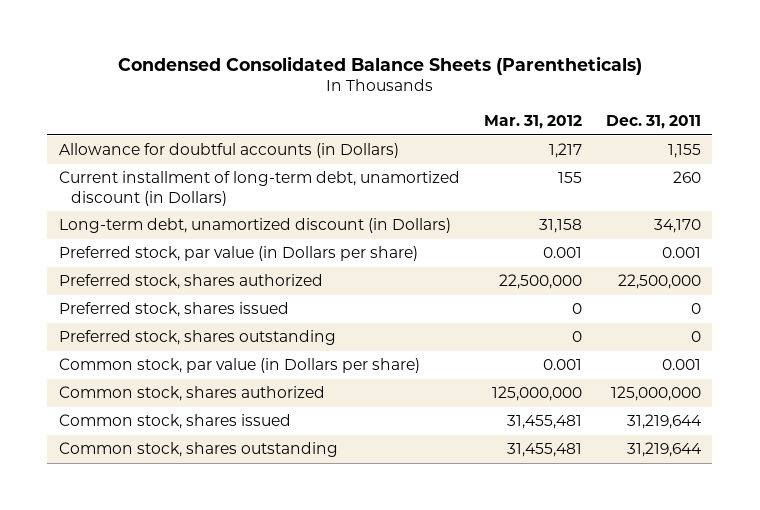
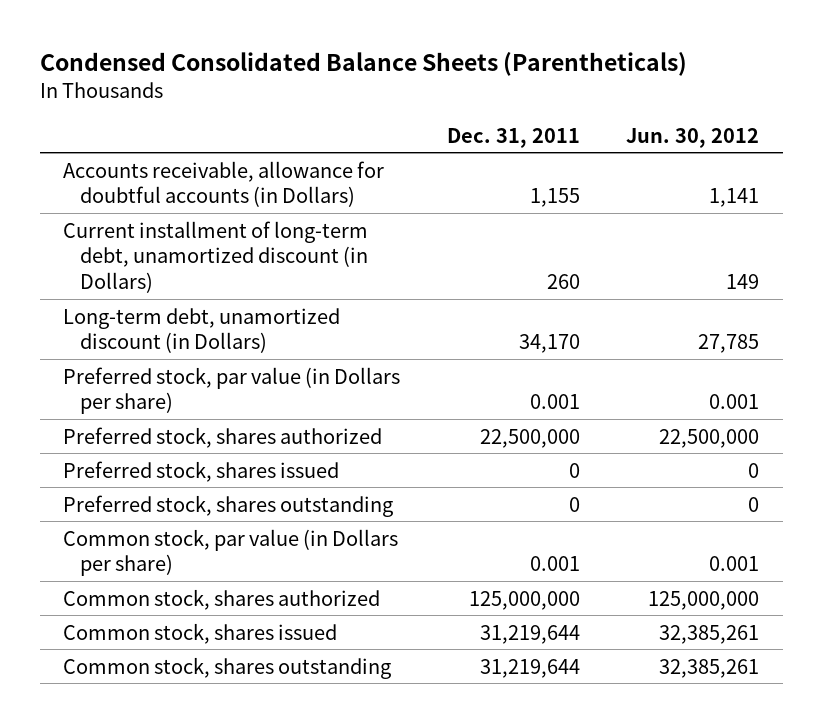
[483,115,582,130] Mar. 31, 2012 -> none
none -> [626,127,760,148] Jun. 30, 2012
[58,143,399,159] Allowance for doubtful accounts (in Dollars) -> [62,160,384,208] Accounts receivable, allowance for doubtful accounts (in Dollars)

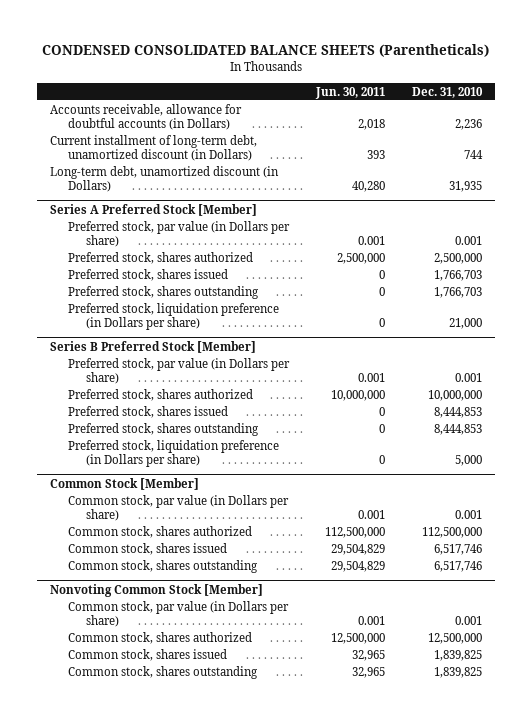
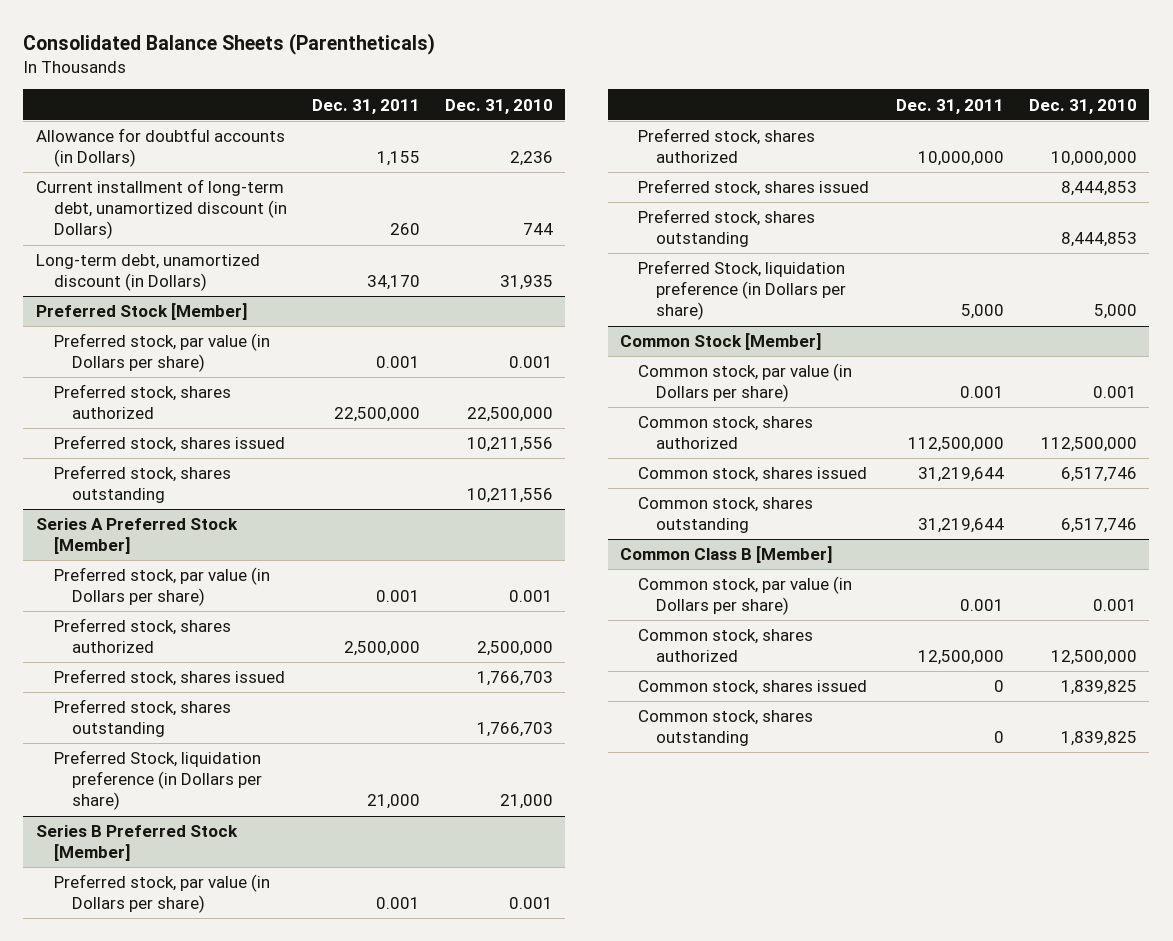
[41,44,489,58] CONDENSED CONSOLIDATED BALANCE SHEETS (Parentheticals) -> [23,32,436,55] Consolidated Balance Sheets (Parentheticals)
[314,86,385,99] Jun. 30, 2011 -> none
none -> [311,98,420,114] Dec. 31, 2011
[50,103,243,130] Accounts receivable, allowance for doubtful accounts (in Dollars) -> [35,128,285,168] Allowance for doubtful accounts (in Dollars)
none -> [35,303,247,321] Preferred Stock [Member]
none -> [54,333,271,373] Preferred stock, par value (in Dollars per share)
none -> [54,384,232,420] Preferred stock, shares authorized
none -> [54,435,286,453] Preferred stock, shares issued
none -> [54,465,232,504] Preferred stock, shares outstanding
[68,302,280,330] Preferred stock, liquidation preference (in Dollars per share) -> [54,750,263,811] Preferred Stock, liquidation preference (in Dollars per share)
[68,439,280,467] Preferred stock, liquidation preference (in Dollars per share) -> [638,260,847,321] Preferred Stock, liquidation preference (in Dollars per share)
[50,583,264,597] Nonvoting Common Stock [Member] -> none
none -> [620,546,833,564] Common Class B [Member]

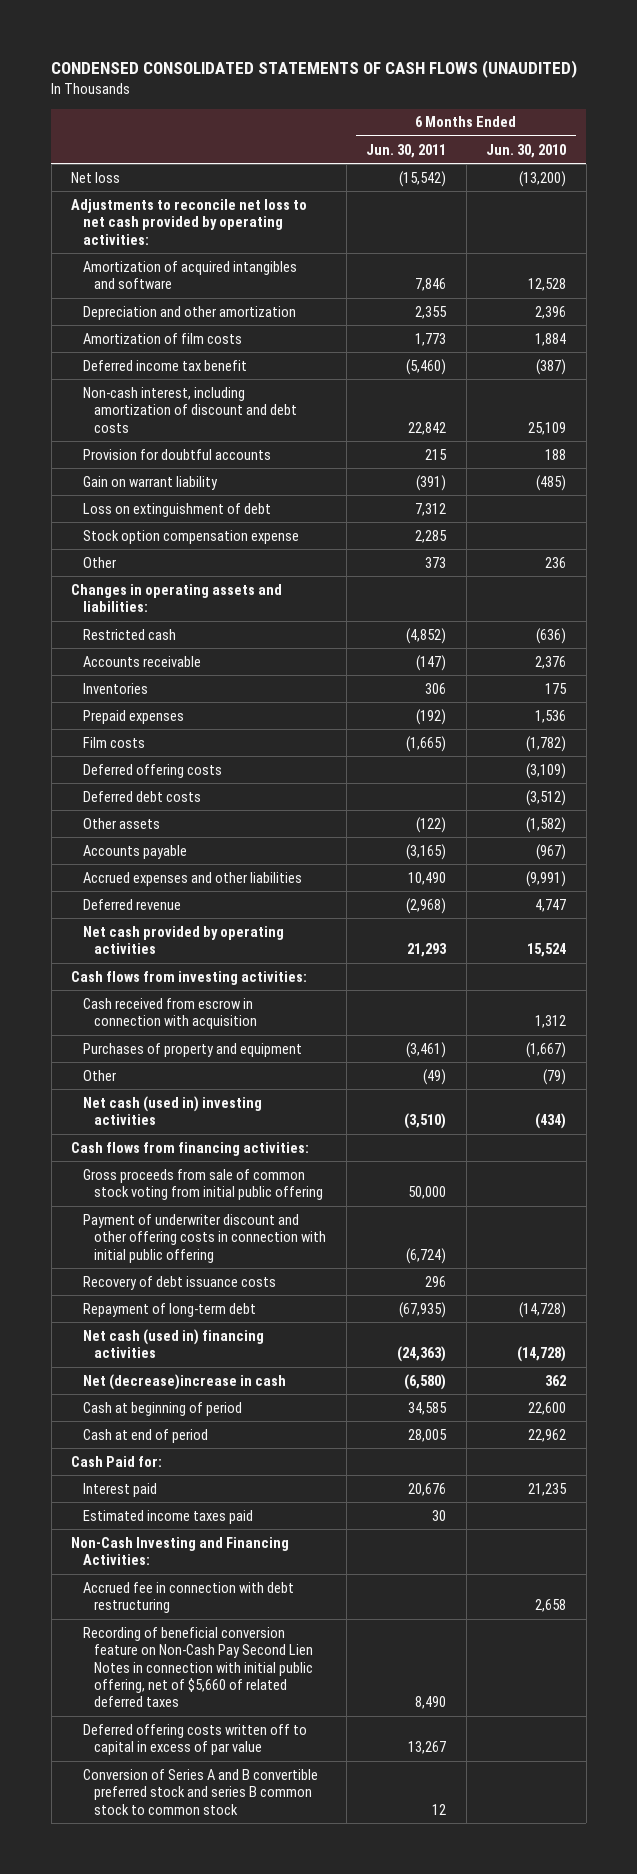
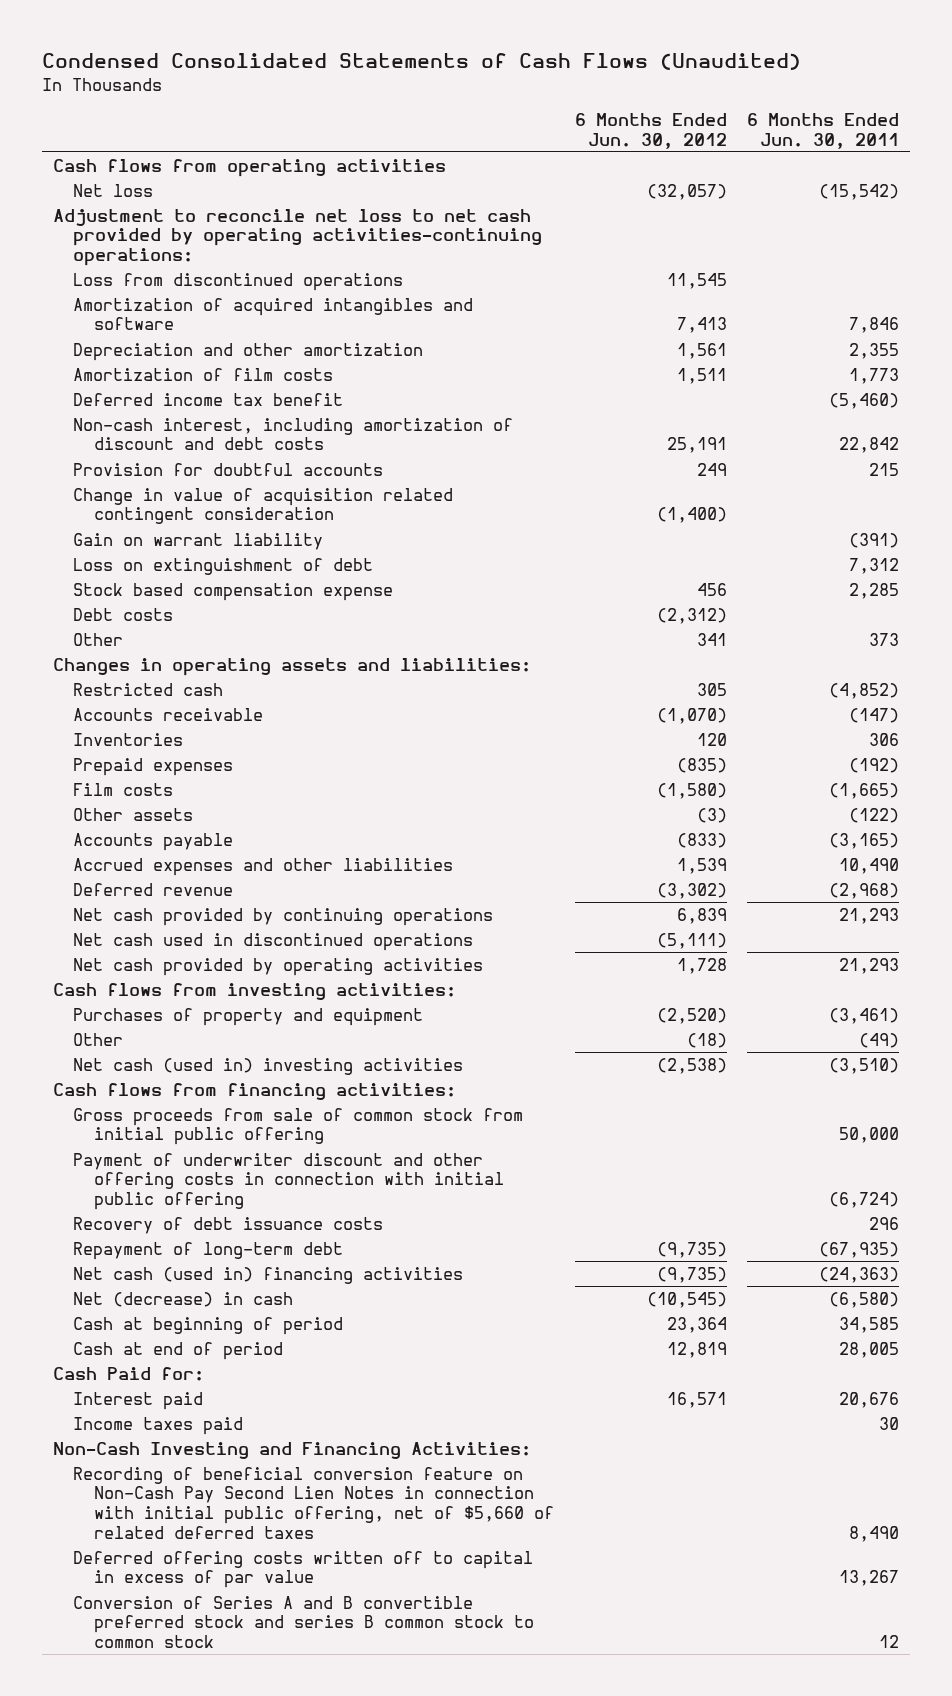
[51,59,578,78] CONDENSED CONSOLIDATED STATEMENTS OF CASH FLOWS (UNAUDITED) -> [42,53,802,71] Condensed Consolidated Statements of Cash Flows (Unaudited)
[486,143,567,158] Jun. 30, 2010 -> none
none -> [574,112,727,149] 6 Months Ended Jun. 30, 2012
none -> [52,158,446,177] Cash flows from operating activities
[71,198,308,245] Adjustments to reconcile net loss to net cash provided by operating activities: -> [52,208,543,267] Adjustment to reconcile net loss to net cash provided by operating activities-continuing operations:
none -> [73,272,404,291] Loss from discontinued operations
none -> [73,487,454,525] Change in value of acquisition related contingent consideration
[82,529,299,544] Stock option compensation expense -> [73,582,394,601] Stock based compensation expense
none -> [73,607,174,621] Debt costs
[82,763,222,778] Deferred offering costs -> none
[82,790,201,802] Deferred debt costs -> none
none -> [73,907,494,926] Net cash provided by continuing operations
none -> [73,932,474,951] Net cash used in discontinued operations
[82,997,258,1030] Cash received from escrow in connection with acquisition -> none
[82,1168,324,1201] Gross proceeds from sale of common stock voting from initial public offering -> [73,1107,524,1146] Gross proceeds from sale of common stock from initial public offering
[82,1373,286,1390] Net (decrease)increase in cash -> [73,1291,294,1307] Net (decrease) in cash
[82,1509,253,1524] Estimated income taxes paid -> [73,1416,244,1435] Income taxes paid
[82,1581,294,1614] Accrued fee in connection with debt restructuring -> none

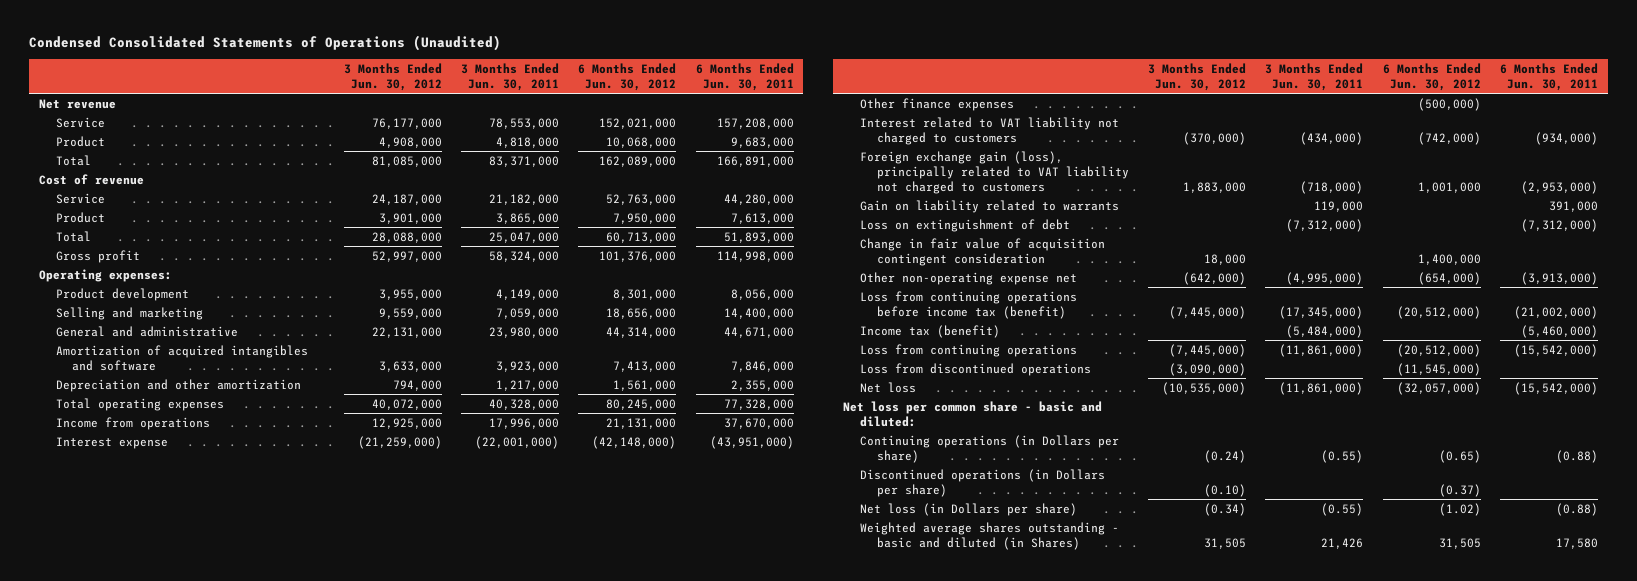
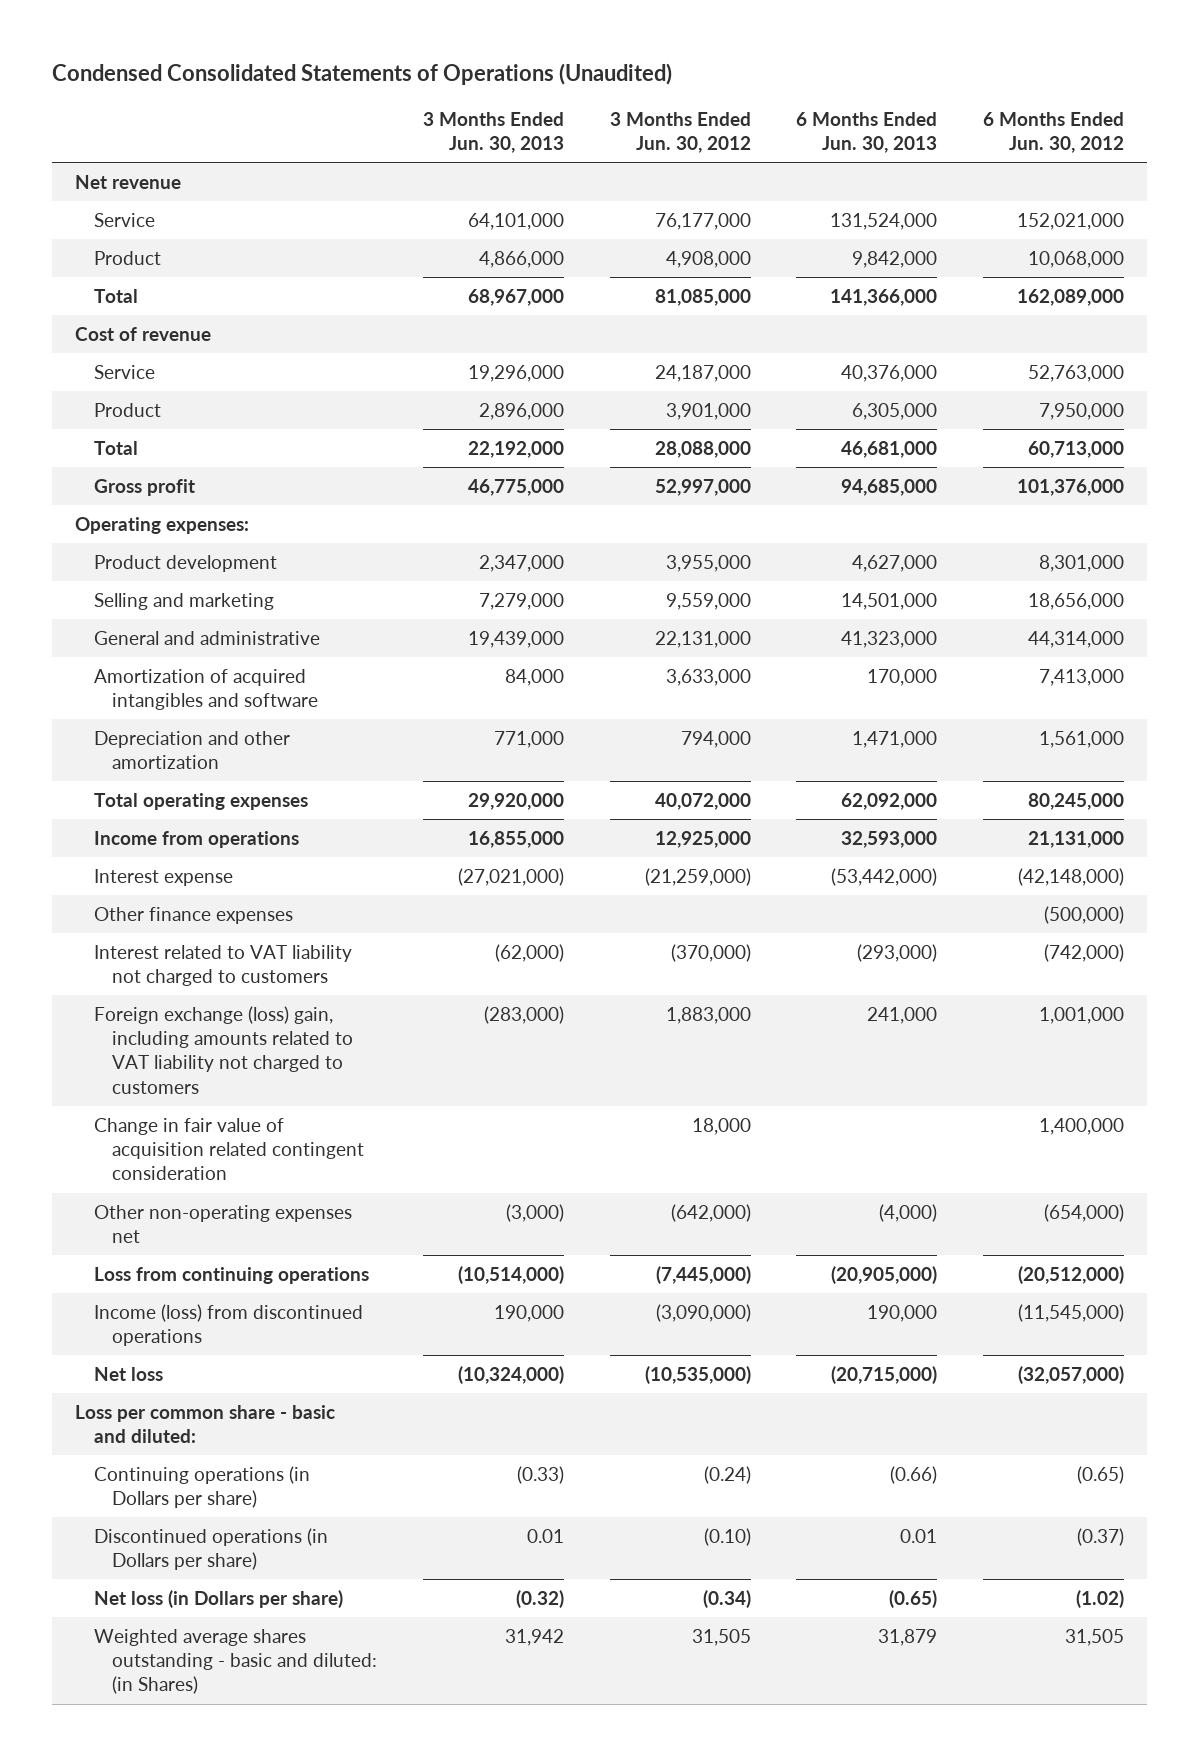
[461,62,560,92] 3 Months Ended Jun. 30, 2011 -> none
[695,62,794,92] 6 Months Ended Jun. 30, 2011 -> none
none -> [422,111,564,154] 3 Months Ended Jun. 30, 2013
none -> [796,111,938,154] 6 Months Ended Jun. 30, 2013
[859,199,1119,213] Gain on liability related to warrants -> none
[859,218,1070,232] Loss on extinguishment of debt -> none
[859,290,1077,319] Loss from continuing operations before income tax (benefit) -> none
[859,324,1000,338] Income tax (benefit) -> none
[859,150,1129,195] Foreign exchange gain (loss), principally related to VAT liability not charged to customers -> [93,1005,354,1094] Foreign exchange (loss) gain, including amounts related to VAT liability not charged to customers
[859,237,1105,266] Change in fair value of acquisition contingent consideration -> [93,1117,365,1181] Change in fair value of acquisition related contingent consideration
[859,271,1077,285] Other non-operating expense net -> [93,1204,352,1244] Other non-operating expenses net
[859,362,1091,376] Loss from discontinued operations -> [93,1303,363,1347] Income (loss) from discontinued operations
[842,400,1102,427] Net loss per common share - basic and diluted: -> [75,1404,336,1444] Loss per common share - basic and diluted:
[859,521,1119,550] Weighted average shares outstanding - basic and diluted (in Shares) -> [93,1628,378,1695] Weighted average shares outstanding - basic and diluted: (in Shares)

